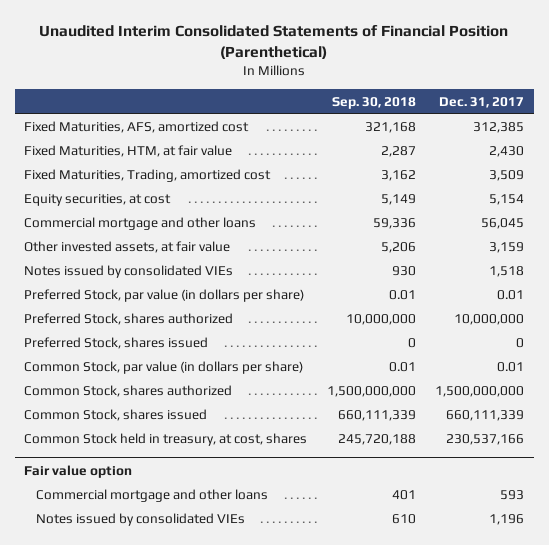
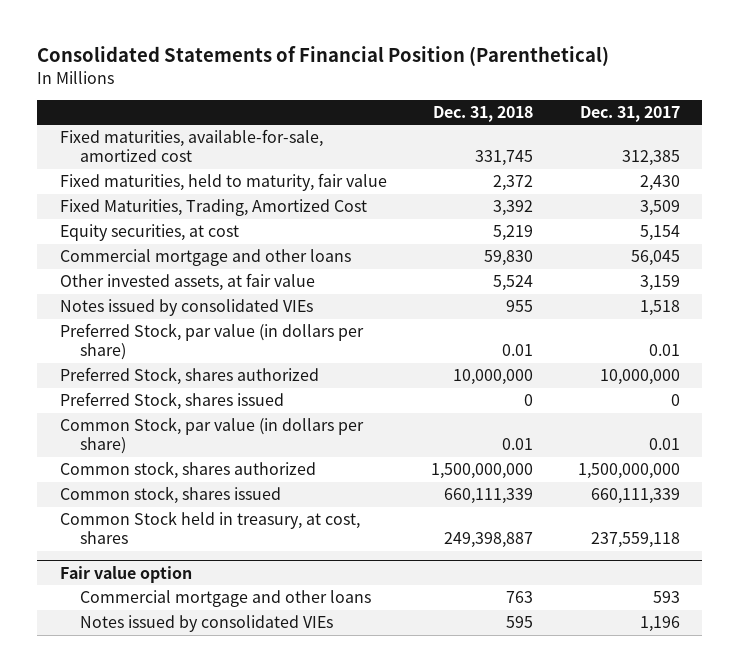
[39,24,509,59] Unaudited Interim Consolidated Statements of Financial Position (Parenthetical) -> [37,46,610,67] Consolidated Statements of Financial Position (Parenthetical)
[331,96,416,109] Sep. 30, 2018 -> none
none -> [433,105,534,122] Dec. 31, 2018
[24,120,250,133] Fixed Maturities, AFS, amortized cost -> [59,129,323,163] Fixed maturities, available-for-sale, amortized cost
[24,144,233,157] Fixed Maturities, HTM, at fair value -> [59,173,387,192] Fixed maturities, held to maturity, fair value
[24,168,272,182] Fixed Maturities, Trading, amortized cost -> [59,199,367,217] Fixed Maturities, Trading, Amortized Cost
[24,384,233,397] Common Stock, shares authorized -> [59,461,316,480] Common stock, shares authorized
[24,408,208,421] Common Stock, shares issued -> [59,486,281,505] Common stock, shares issued
[446,433,525,445] 230,537,166 -> [590,532,680,549] 237,559,118

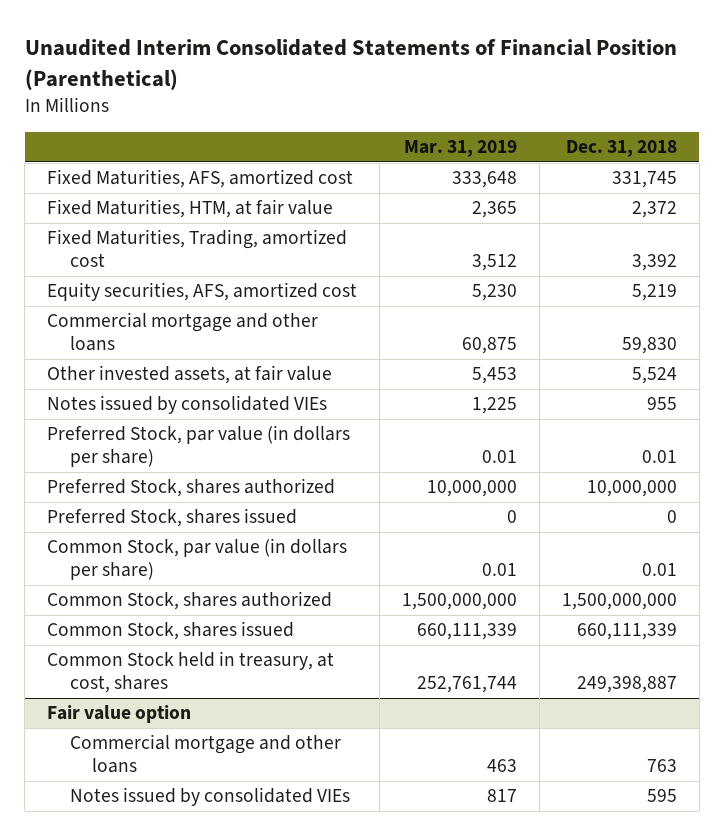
[37,46,610,67] Consolidated Statements of Financial Position (Parenthetical) -> [24,39,677,90] Unaudited Interim Consolidated Statements of Financial Position (Parenthetical)
[579,105,680,122] Dec. 31, 2017 -> none
none -> [403,140,517,158] Mar. 31, 2019
[59,129,323,163] Fixed maturities, available-for-sale, amortized cost -> [47,169,354,189] Fixed Maturities, AFS, amortized cost
[59,173,387,192] Fixed maturities, held to maturity, fair value -> [47,199,334,219] Fixed Maturities, HTM, at fair value
[59,199,367,217] Fixed Maturities, Trading, Amortized Cost -> [47,229,348,268] Fixed Maturities, Trading, amortized cost
[59,224,239,242] Equity securities, at cost -> [47,282,358,302] Equity securities, AFS, amortized cost
[59,461,316,480] Common stock, shares authorized -> [47,591,333,611] Common Stock, shares authorized
[59,486,281,505] Common stock, shares issued -> [47,621,295,641] Common Stock, shares issued

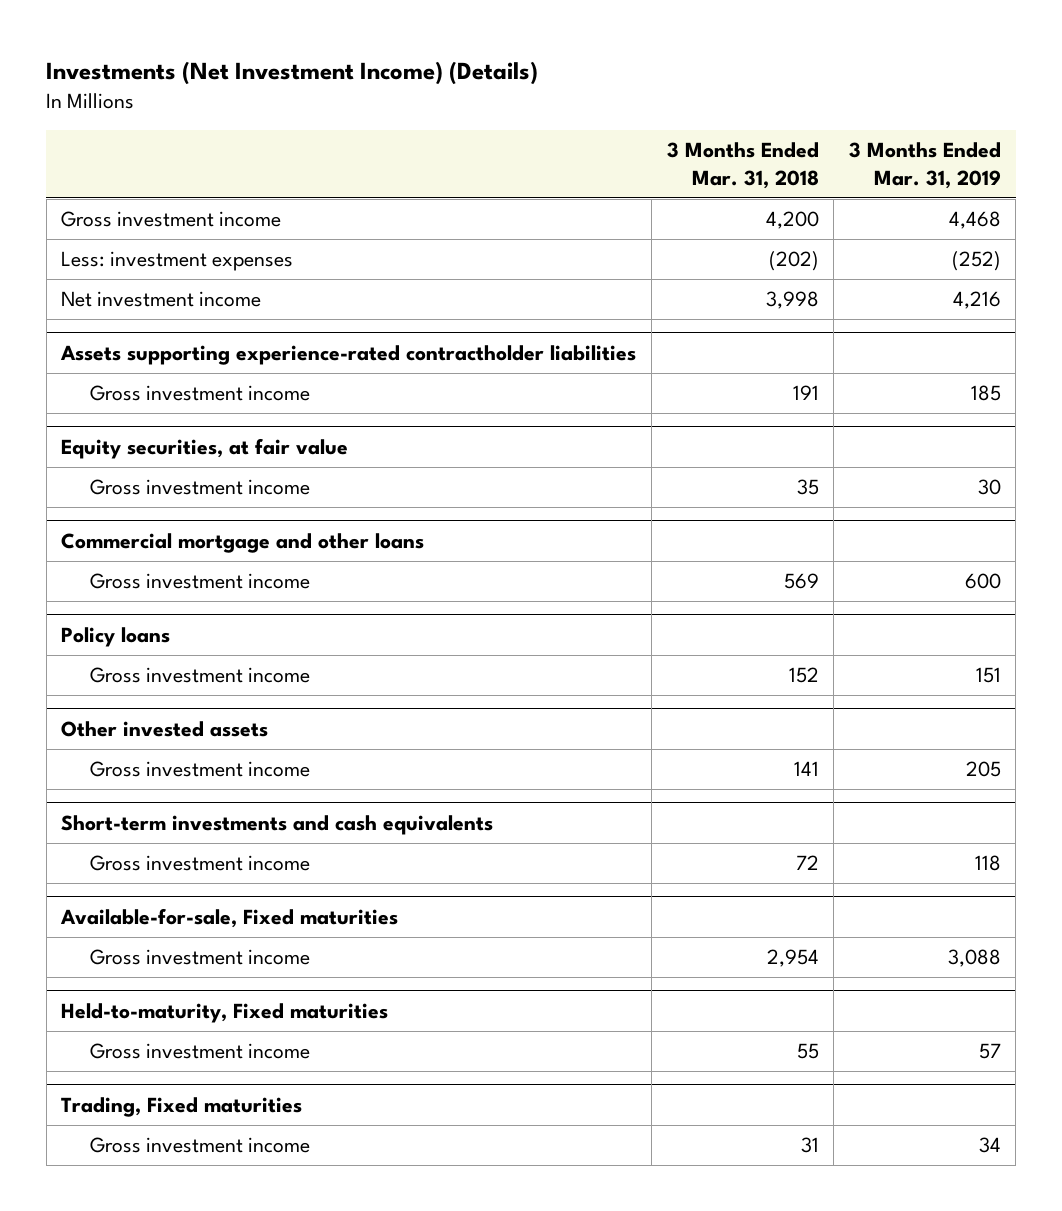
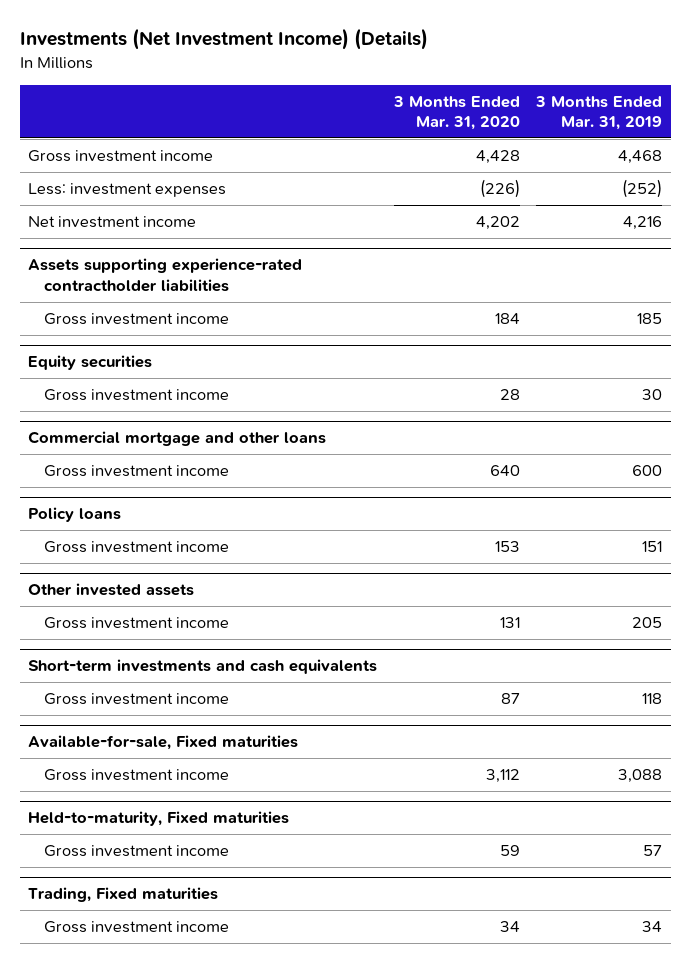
[666,141,819,189] 3 Months Ended Mar. 31, 2018 -> none
none -> [392,95,520,131] 3 Months Ended Mar. 31, 2020
[61,437,349,459] Equity securities, at fair value -> [27,355,152,371] Equity securities

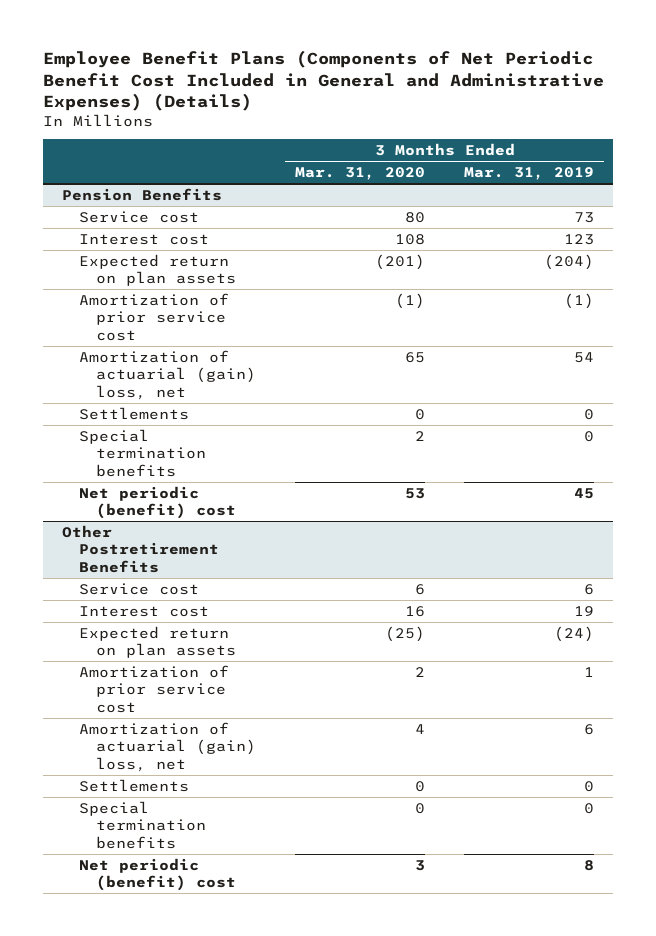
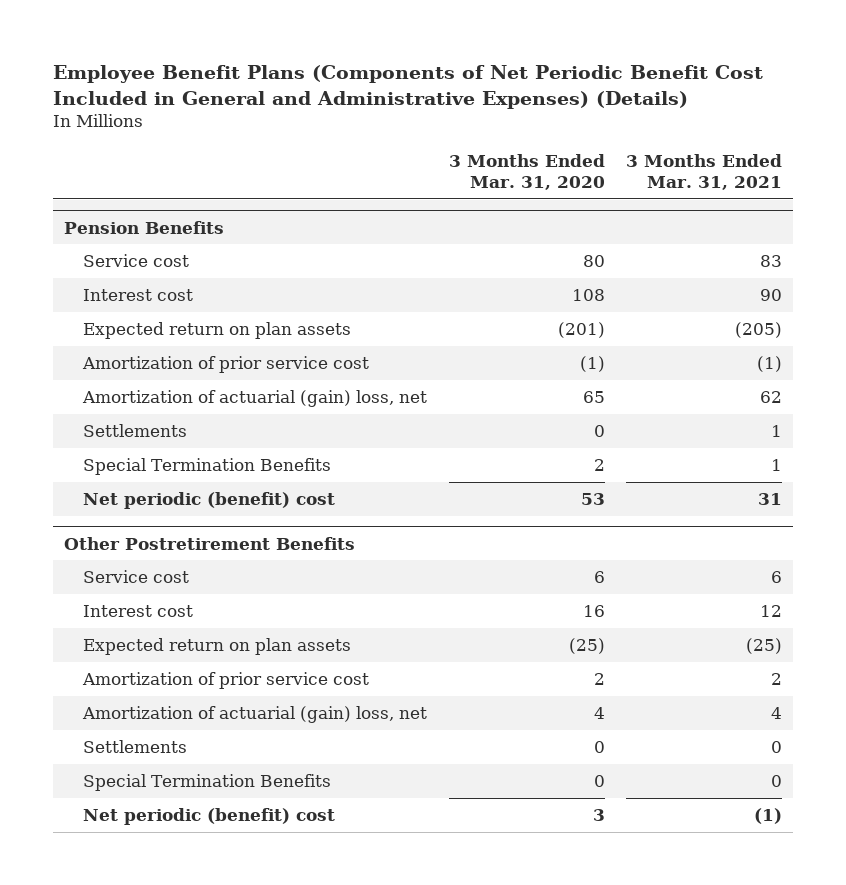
[463,167,594,181] Mar. 31, 2019 -> none
none -> [626,153,783,190] 3 Months Ended Mar. 31, 2021
[79,428,207,477] Special termination benefits -> [82,457,331,475] Special Termination Benefits
[79,800,207,849] Special termination benefits -> [82,773,331,791] Special Termination Benefits

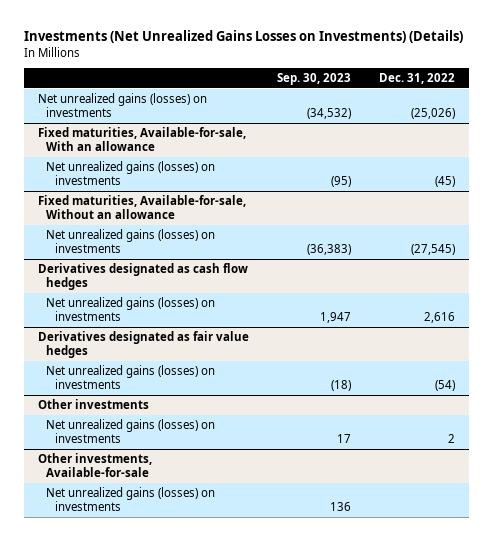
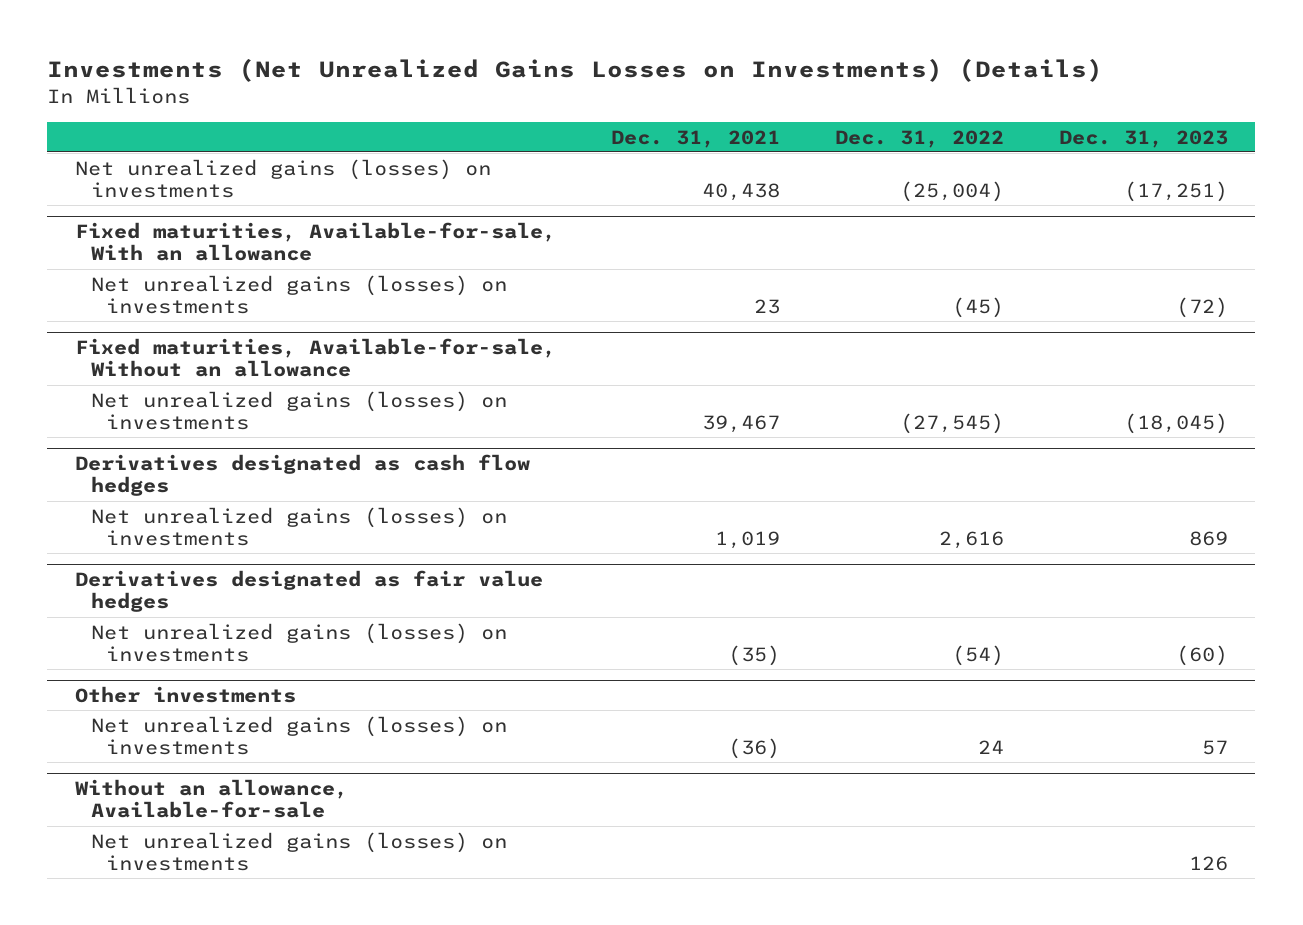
[276,73,351,86] Sep. 30, 2023 -> none
none -> [610,129,780,148] Dec. 31, 2021
none -> [1058,129,1228,148] Dec. 31, 2023
[410,108,455,120] (25,026) -> [899,181,1004,203] (25,004)
[37,452,152,478] Other investments, Available-for-sale -> none
[447,434,455,444] 2 -> [977,740,1004,755] 24
none -> [74,778,348,819] Without an allowance, Available-for-sale

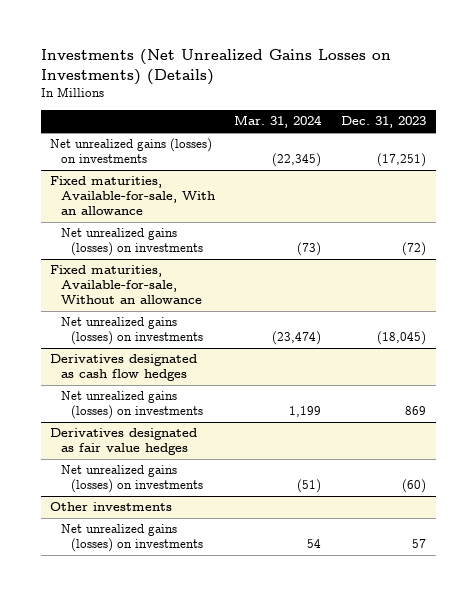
[610,129,780,148] Dec. 31, 2021 -> none
[834,129,1004,148] Dec. 31, 2022 -> none
none -> [234,115,323,129] Mar. 31, 2024
[74,778,348,819] Without an allowance, Available-for-sale -> none
[90,831,507,872] Net unrealized gains (losses) on investments -> none

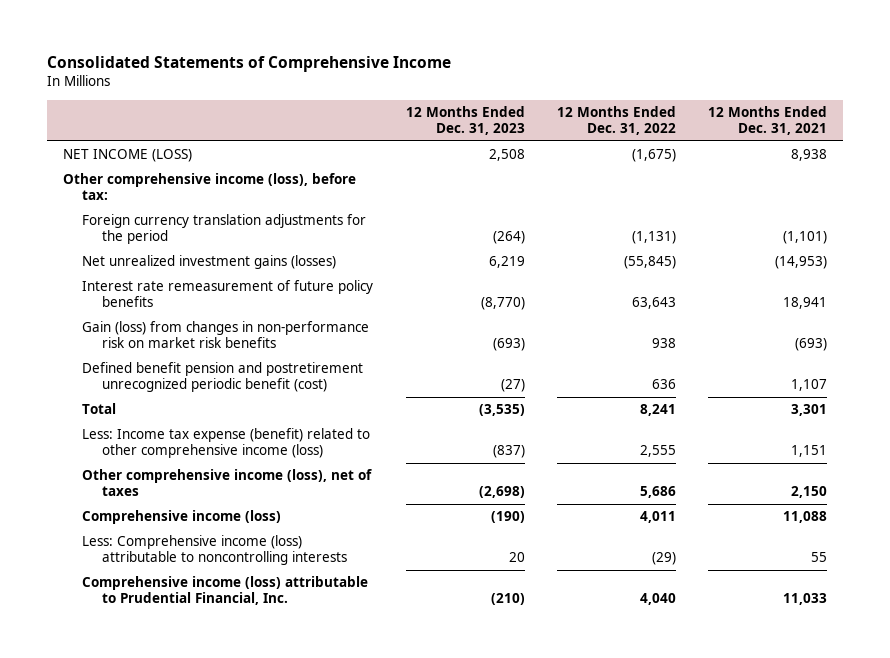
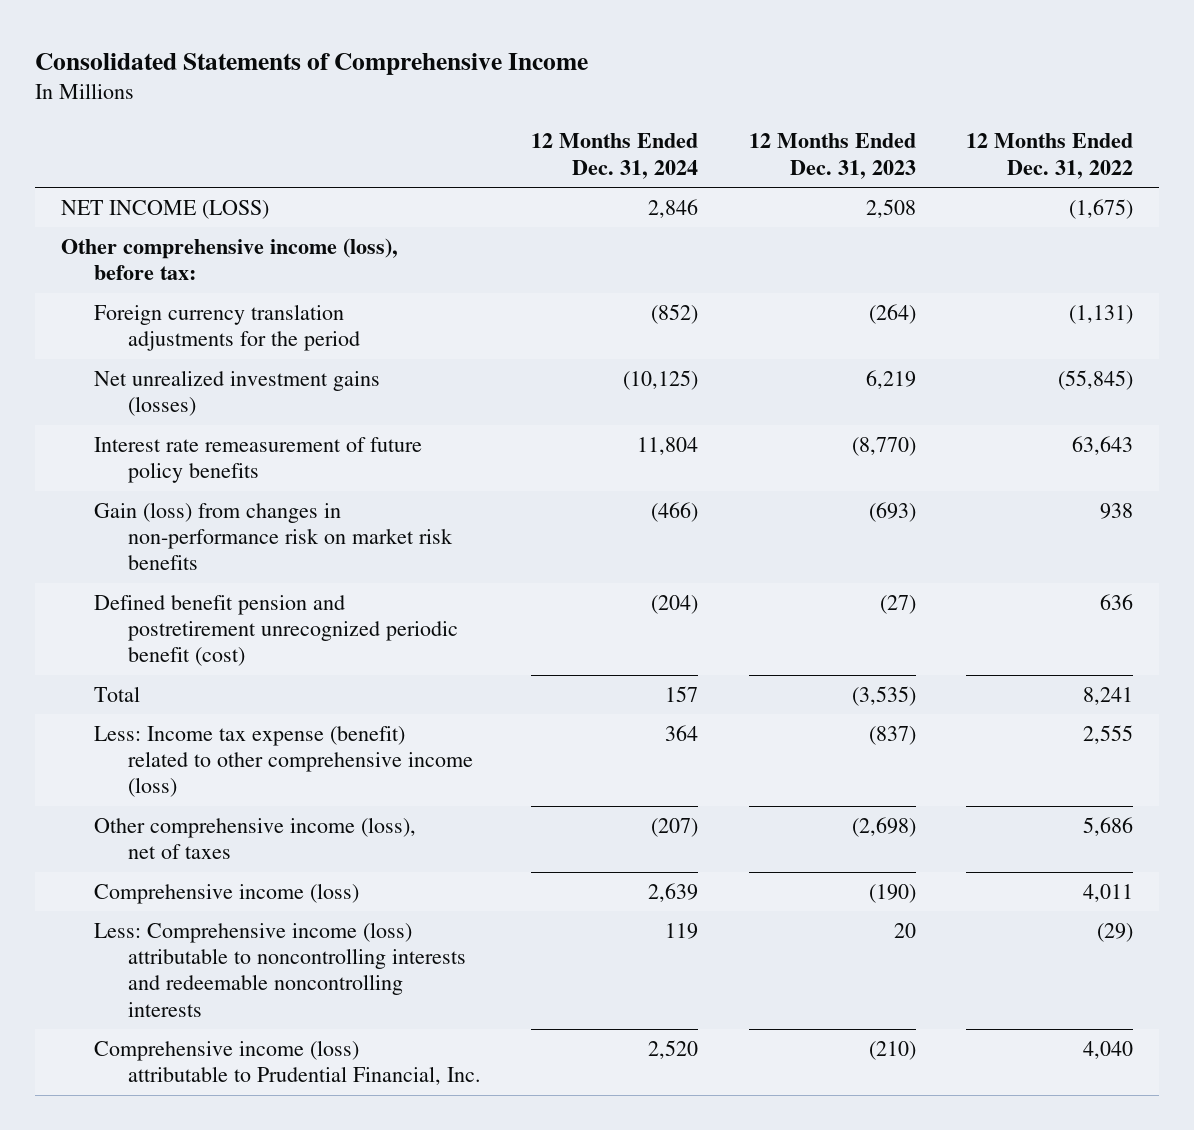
[708,105,828,136] 12 Months Ended Dec. 31, 2021 -> none
none -> [531,133,699,179] 12 Months Ended Dec. 31, 2024
[82,535,347,566] Less: Comprehensive income (loss) attributable to noncontrolling interests -> [94,921,466,1017] Less: Comprehensive income (loss) attributable to noncontrolling interests and redeemable noncontrolling interests

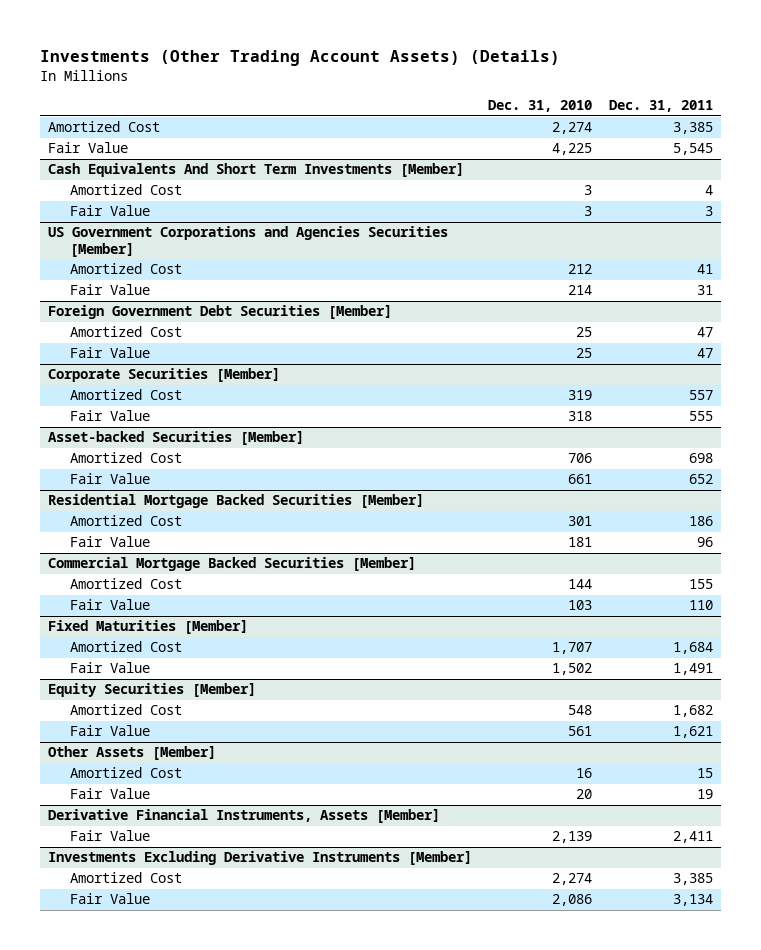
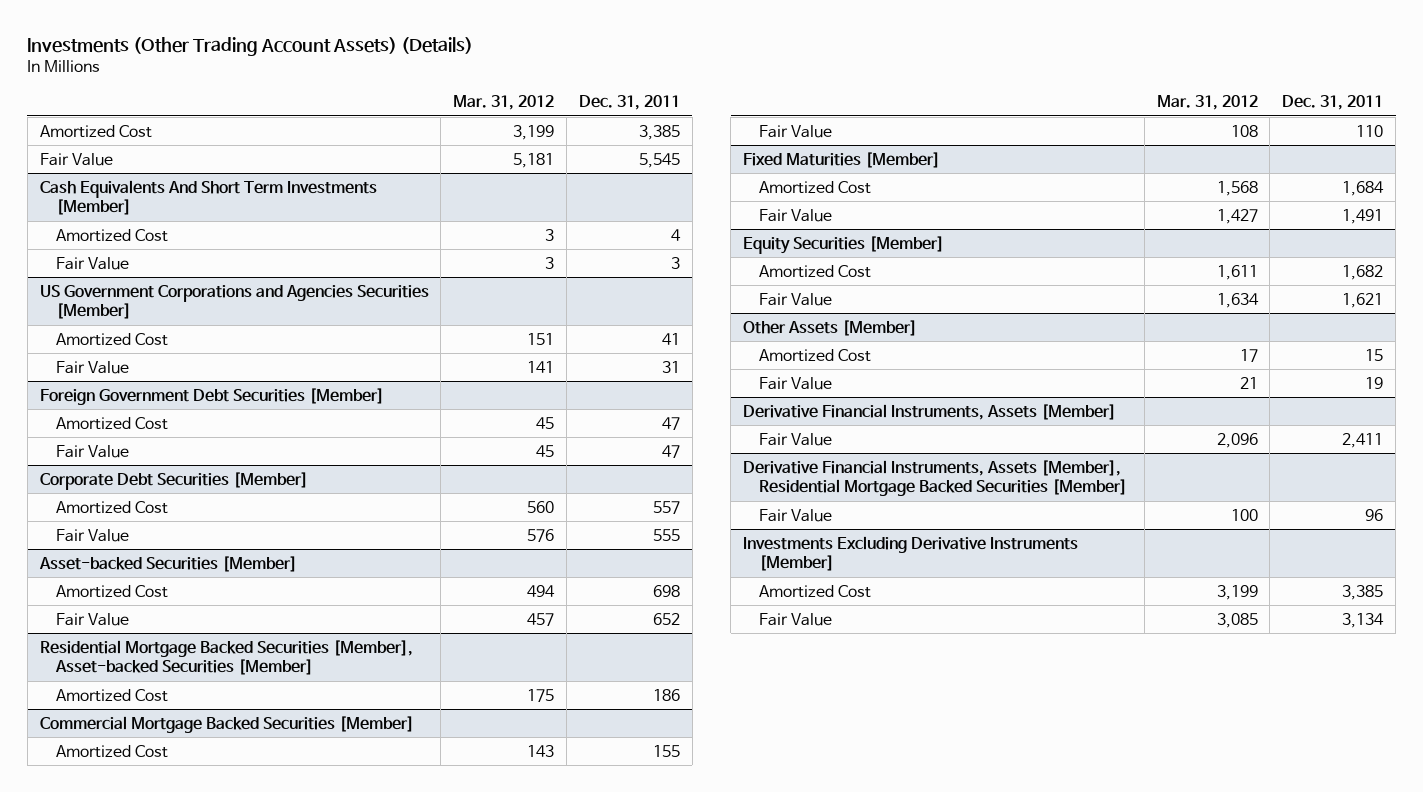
[488,100,593,113] Dec. 31, 2010 -> none
none -> [453,94,555,110] Mar. 31, 2012
[48,368,281,383] Corporate Securities [Member] -> [39,471,308,490] Corporate Debt Securities [Member]
[48,494,425,509] Residential Mortgage Backed Securities [Member] -> [39,639,413,676] Residential Mortgage Backed Securities [Member], Asset-backed Securities [Member]
[70,536,151,548] Fair Value -> none
none -> [742,459,1128,497] Derivative Financial Instruments, Assets [Member], Residential Mortgage Backed Securities [Member]
none -> [759,508,833,522] Fair Value

